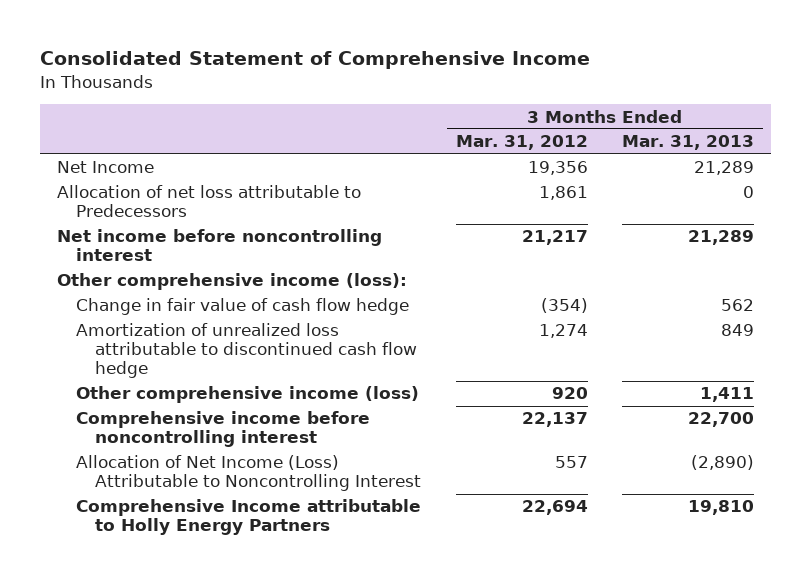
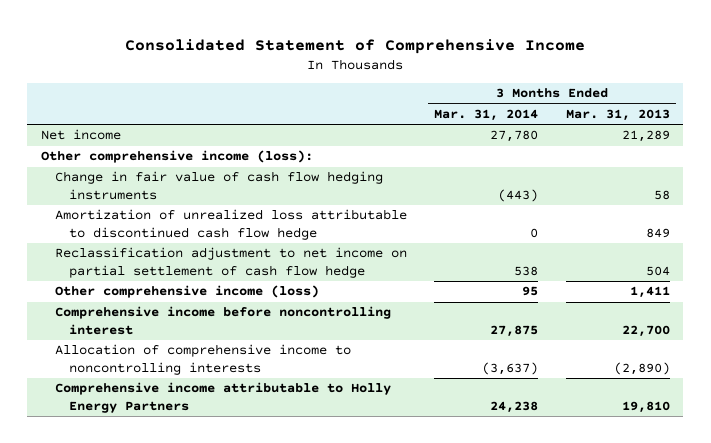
[455,135,588,151] Mar. 31, 2012 -> none
none -> [434,108,539,121] Mar. 31, 2014
[57,185,362,218] Allocation of net loss attributable to Predecessors -> none
[57,229,383,262] Net income before noncontrolling interest -> none
[57,161,155,174] Net Income -> [41,129,122,141] Net income
[76,298,410,316] Change in fair value of cash flow hedge -> [55,171,384,200] Change in fair value of cash flow hedging instruments
[721,299,755,312] 562 -> [653,189,670,200] 58
none -> [55,247,408,278] Reclassification adjustment to net income on partial settlement of cash flow hedge
[76,455,421,492] Allocation of Net Income (Loss) Attributable to Noncontrolling Interest -> [55,344,352,375] Allocation of comprehensive income to noncontrolling interests
[76,499,422,536] Comprehensive Income attributable to Holly Energy Partners -> [55,382,392,413] Comprehensive income attributable to Holly Energy Partners

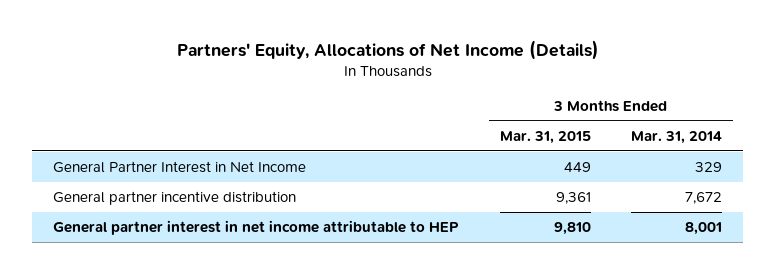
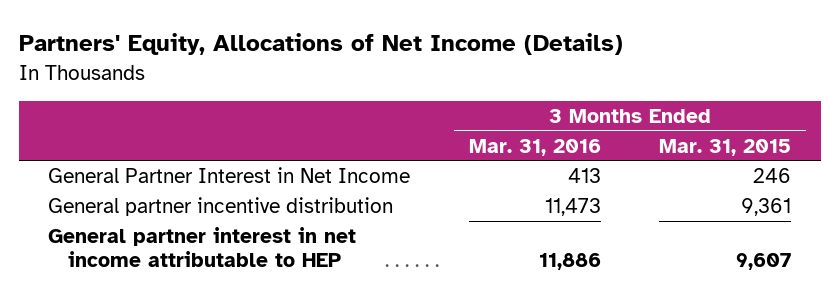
[631,130,723,144] Mar. 31, 2014 -> none
none -> [468,138,601,156] Mar. 31, 2016
[563,162,591,173] 449 -> [753,168,792,184] 246
[553,222,591,236] 9,810 -> [736,253,792,271] 9,607

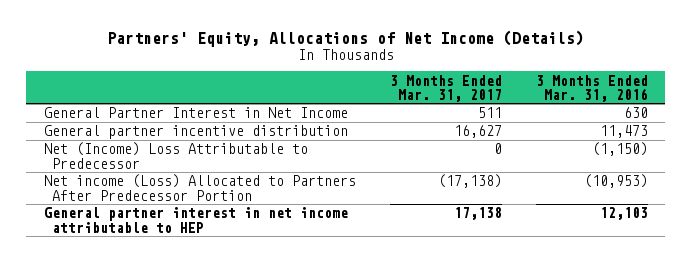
[659,138,792,156] Mar. 31, 2015 -> none
none -> [389,74,502,102] 3 Months Ended Mar. 31, 2017
[567,168,601,184] 413 -> [624,107,649,119] 630
none -> [43,142,308,169] Net (Income) Loss Attributable to Predecessor
none -> [43,174,356,201] Net income (Loss) Allocated to Partners After Predecessor Portion
[538,253,601,271] 11,886 -> [600,207,649,221] 12,103

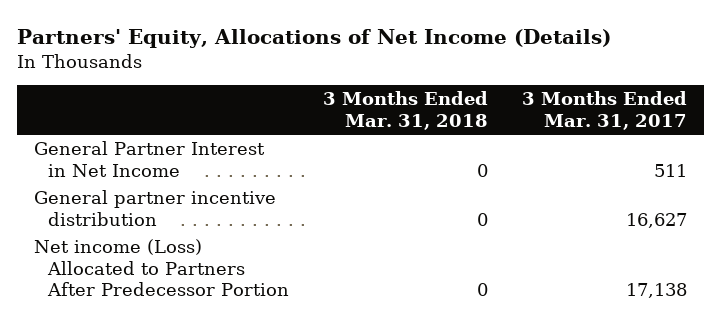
[536,74,649,102] 3 Months Ended Mar. 31, 2016 -> none
none -> [323,91,489,130] 3 Months Ended Mar. 31, 2018
[43,142,308,169] Net (Income) Loss Attributable to Predecessor -> none
[43,207,348,233] General partner interest in net income attributable to HEP -> none
[437,174,502,189] (17,138) -> [626,282,688,298] 17,138

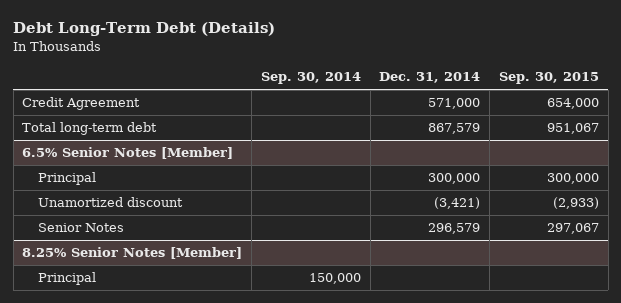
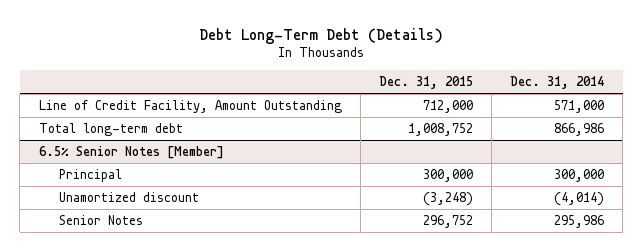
[260,72,361,85] Sep. 30, 2014 -> none
[498,72,599,85] Sep. 30, 2015 -> none
none -> [378,76,473,90] Dec. 31, 2015
[22,97,141,111] Credit Agreement -> [38,99,342,113] Line of Credit Facility, Amount Outstanding
[428,123,481,135] 867,579 -> [554,122,605,136] 866,986
[22,247,243,260] 8.25% Senior Notes [Member] -> none
[37,272,96,286] Principal -> none
[434,197,481,210] (3,421) -> [554,191,605,206] (4,014)
[428,223,481,235] 296,579 -> [554,214,605,228] 295,986

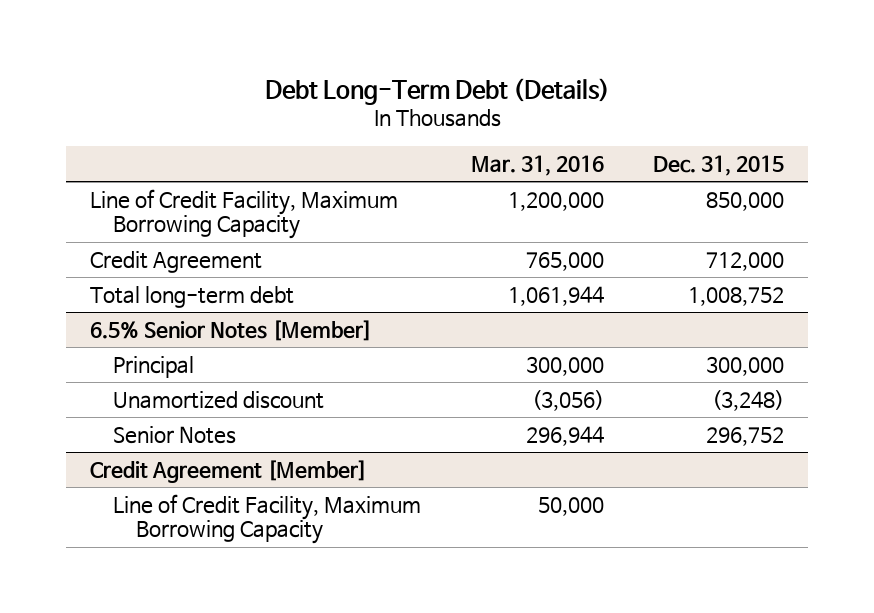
[510,76,605,90] Dec. 31, 2014 -> none
none -> [470,154,604,176] Mar. 31, 2016
none -> [90,189,399,240] Line of Credit Facility, Maximum Borrowing Capacity
[38,99,342,113] Line of Credit Facility, Amount Outstanding -> [90,251,263,274] Credit Agreement
none -> [90,460,368,484] Credit Agreement [Member]
none -> [113,494,422,545] Line of Credit Facility, Maximum Borrowing Capacity

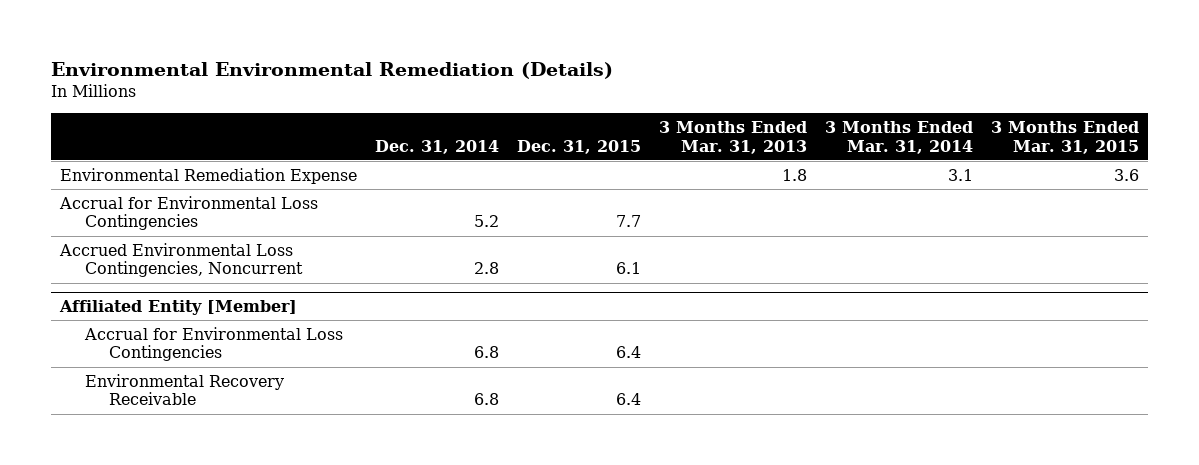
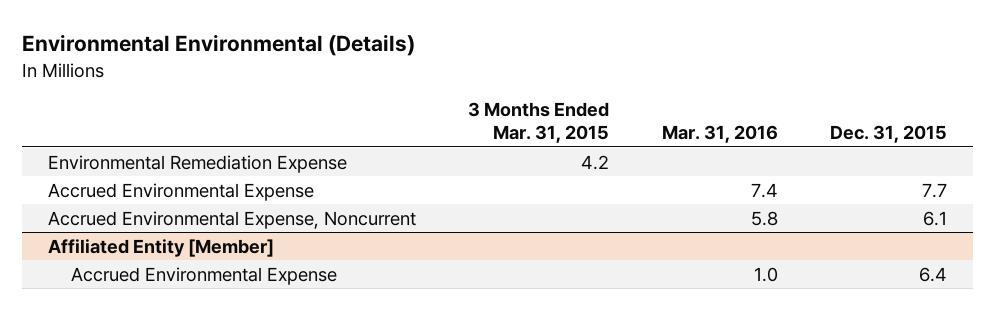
[51,62,614,80] Environmental Environmental Remediation (Details) -> [22,34,416,57] Environmental Environmental (Details)
[375,139,500,154] Dec. 31, 2014 -> none
[659,121,808,154] 3 Months Ended Mar. 31, 2013 -> none
[825,121,974,154] 3 Months Ended Mar. 31, 2014 -> none
none -> [661,125,778,144] Mar. 31, 2016
[1114,168,1140,181] 3.6 -> [581,154,610,170] 4.2
[59,195,319,231] Accrual for Environmental Loss Contingencies -> [48,182,315,201] Accrued Environmental Expense
[59,242,303,278] Accrued Environmental Loss Contingencies, Noncurrent -> [48,210,417,229] Accrued Environmental Expense, Noncurrent
[84,373,284,406] Environmental Recovery Receivable -> none
[83,326,343,362] Accrual for Environmental Loss Contingencies -> [71,266,338,285] Accrued Environmental Expense

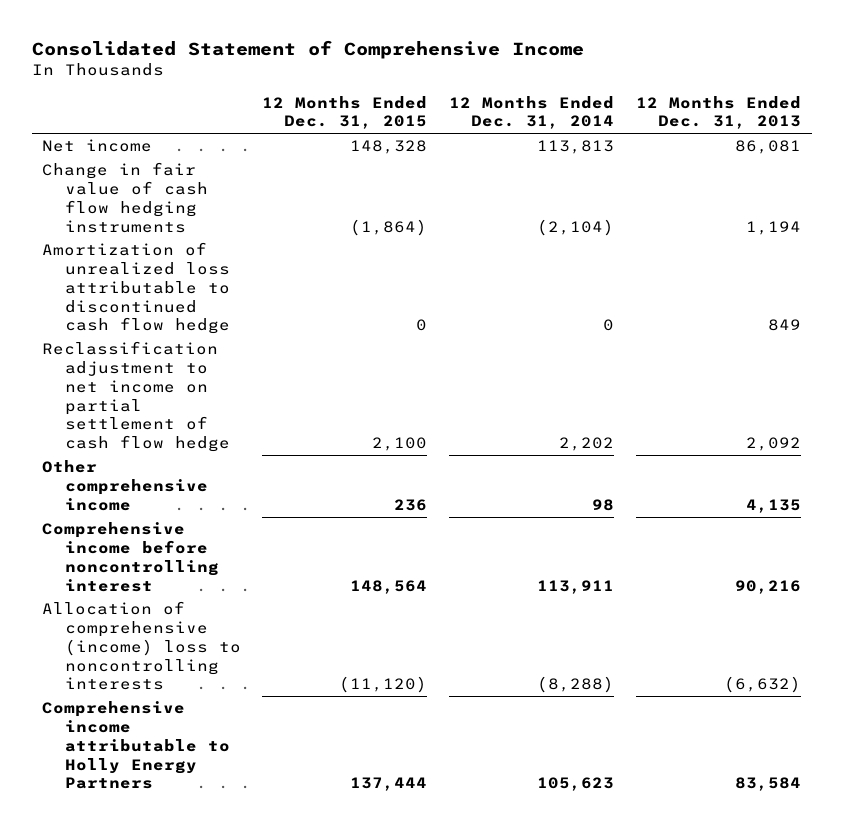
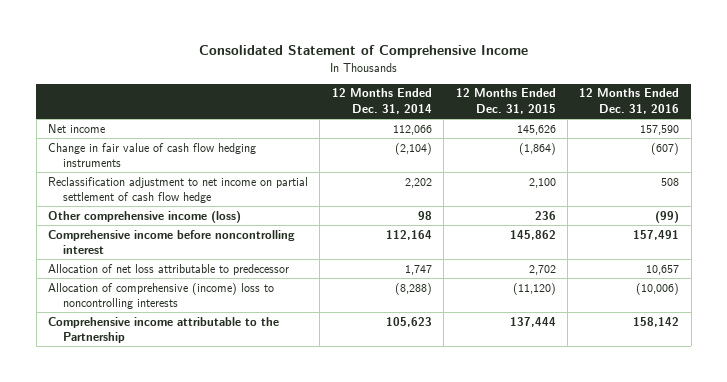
[636,95,802,130] 12 Months Ended Dec. 31, 2013 -> none
none -> [579,88,680,115] 12 Months Ended Dec. 31, 2016
[350,140,428,155] 148,328 -> [516,124,556,135] 145,626
[537,140,615,155] 113,813 -> [392,124,432,135] 112,066
[42,242,230,335] Amortization of unrealized loss attributable to discontinued cash flow hedge -> none
[42,460,208,511] Other comprehensive income -> [48,210,242,223] Other comprehensive income (loss)
[350,579,428,594] 148,564 -> [509,229,556,240] 145,862
[537,579,615,594] 113,911 -> [385,229,432,240] 112,164
none -> [48,263,290,275] Allocation of net loss attributable to predecessor
[42,701,230,790] Comprehensive income attributable to Holly Energy Partners -> [48,316,280,344] Comprehensive income attributable to the Partnership

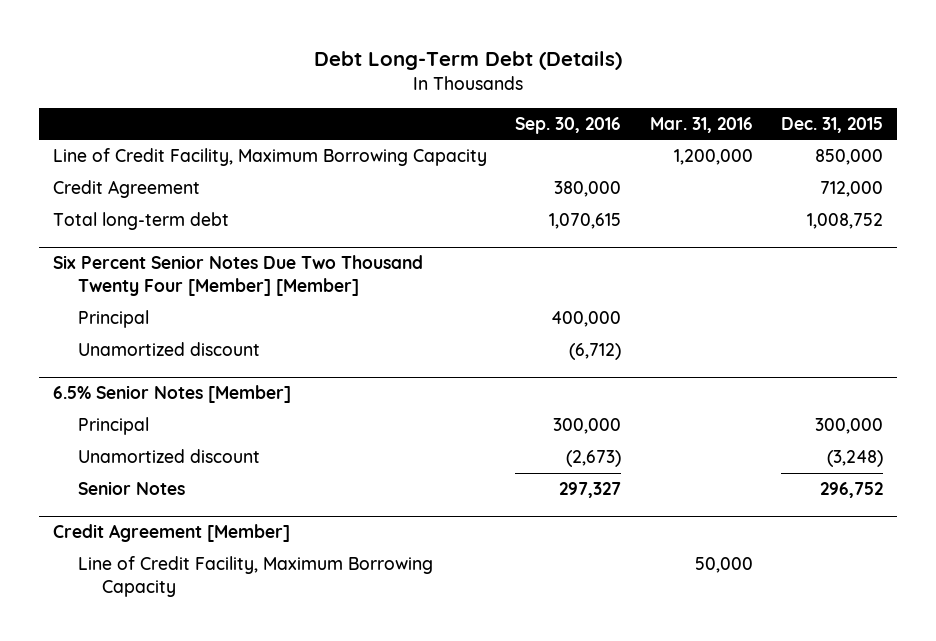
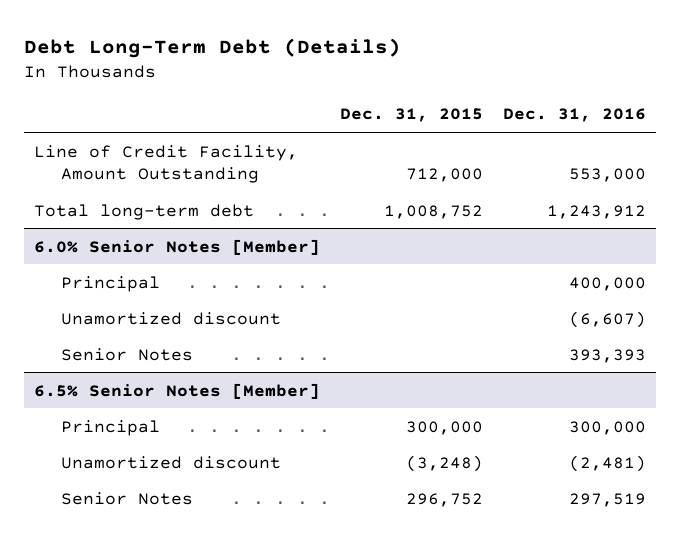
[515,116,622,134] Sep. 30, 2016 -> none
[649,116,753,133] Mar. 31, 2016 -> none
none -> [503,108,647,123] Dec. 31, 2016
[53,148,488,167] Line of Credit Facility, Maximum Borrowing Capacity -> none
[53,180,201,199] Credit Agreement -> [34,144,299,184] Line of Credit Facility, Amount Outstanding
[53,255,424,297] Six Percent Senior Notes Due Two Thousand Twenty Four [Member] [Member] -> [34,238,321,255] 6.0% Senior Notes [Member]
none -> [61,347,194,361] Senior Notes
[53,524,291,543] Credit Agreement [Member] -> none
[77,556,433,597] Line of Credit Facility, Maximum Borrowing Capacity -> none

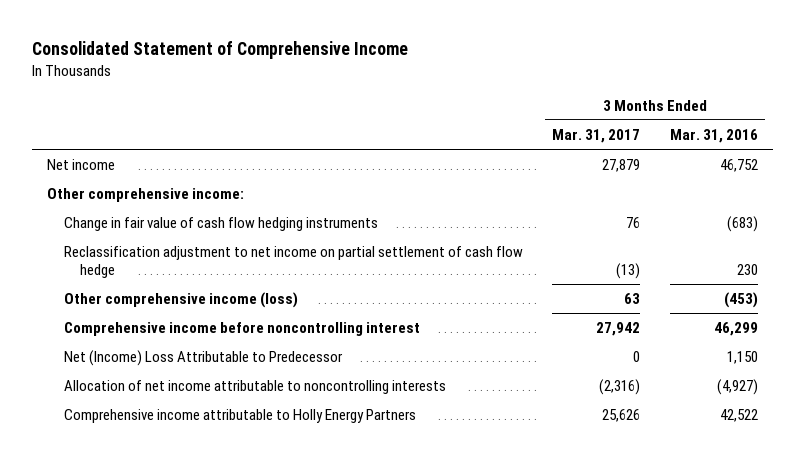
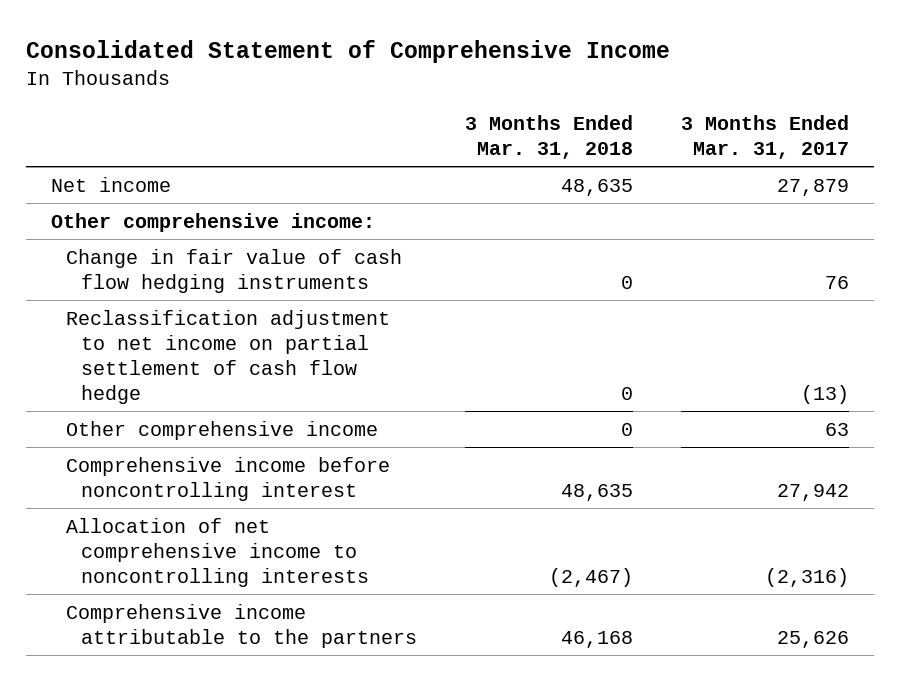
[669,128,758,143] Mar. 31, 2016 -> none
none -> [465,114,634,159] 3 Months Ended Mar. 31, 2018
[63,291,298,308] Other comprehensive income (loss) -> [65,420,378,440] Other comprehensive income
[63,349,343,366] Net (Income) Loss Attributable to Predecessor -> none
[63,379,446,394] Allocation of net income attributable to noncontrolling interests -> [65,517,369,587] Allocation of net comprehensive income to noncontrolling interests
[63,408,416,423] Comprehensive income attributable to Holly Energy Partners -> [65,603,417,648] Comprehensive income attributable to the partners

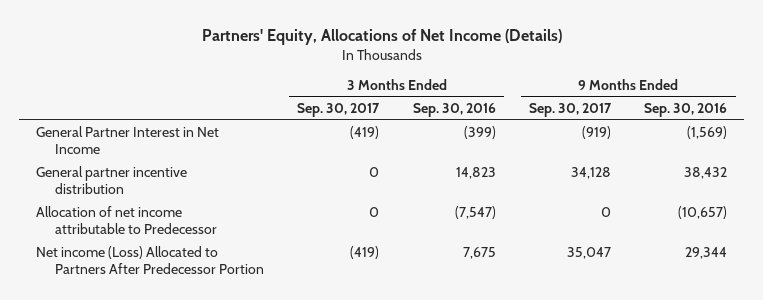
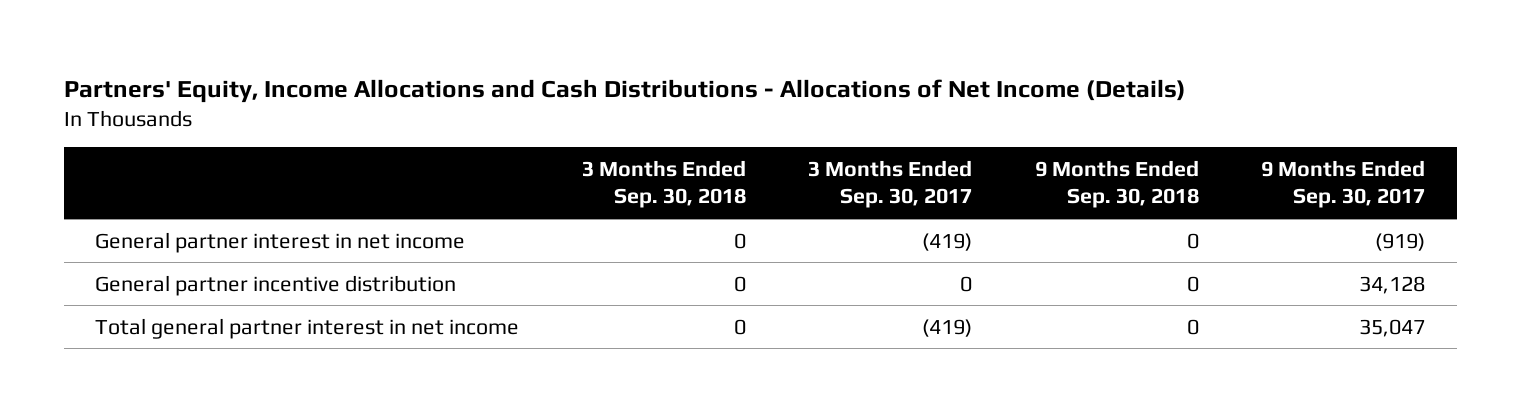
[201,28,562,45] Partners' Equity, Allocations of Net Income (Details) -> [63,79,1186,104] Partners' Equity, Income Allocations and Cash Distributions - Allocations of Net Income (Details)
[412,103,496,118] Sep. 30, 2016 -> none
[644,103,728,118] Sep. 30, 2016 -> none
none -> [581,160,746,209] 3 Months Ended Sep. 30, 2018
none -> [1034,160,1199,209] 9 Months Ended Sep. 30, 2018
[36,126,220,155] General Partner Interest in Net Income -> [95,231,466,253] General partner interest in net income
[36,206,218,235] Allocation of net income attributable to Predecessor -> none
[36,246,265,275] Net income (Loss) Allocated to Partners After Predecessor Portion -> [95,317,520,339] Total general partner interest in net income

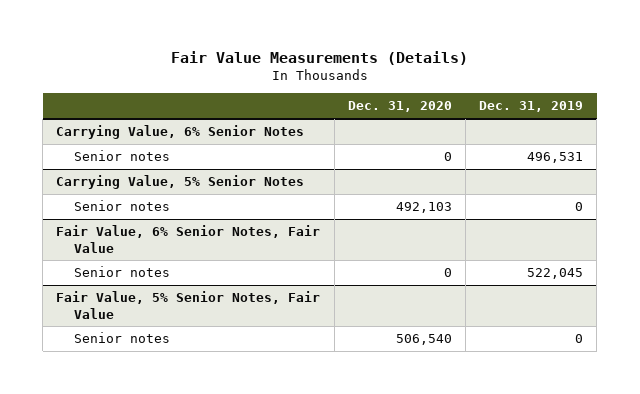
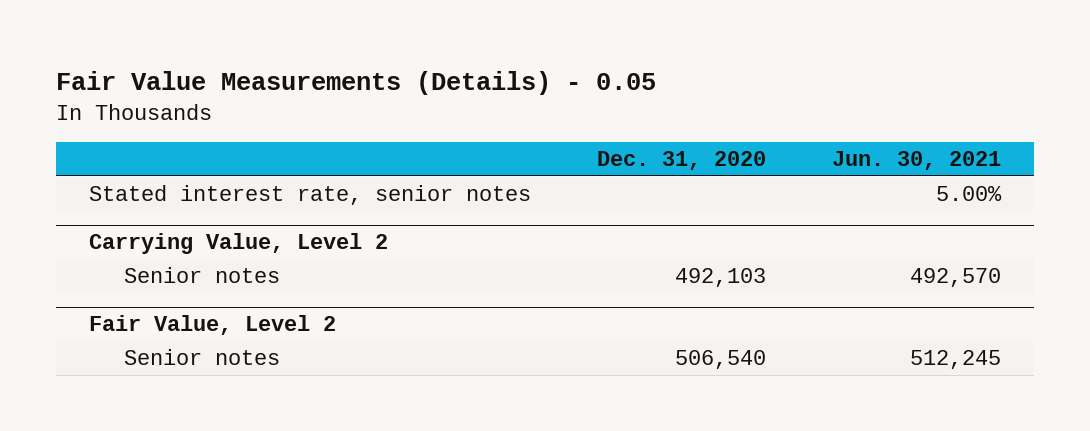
[170,50,468,65] Fair Value Measurements (Details) -> [56,71,657,96] Fair Value Measurements (Details) - 0.05
[479,101,584,113] Dec. 31, 2019 -> none
none -> [831,151,1001,171] Jun. 30, 2021
[56,125,305,140] Carrying Value, 6% Senior Notes -> none
[74,150,171,162] Senior notes -> none
[56,175,305,190] Carrying Value, 5% Senior Notes -> none
none -> [88,185,531,206] Stated interest rate, senior notes
none -> [88,233,388,255] Carrying Value, Level 2
[56,225,321,253] Fair Value, 6% Senior Notes, Fair Value -> none
[74,266,171,278] Senior notes -> none
[56,291,321,319] Fair Value, 5% Senior Notes, Fair Value -> none
none -> [88,315,336,336] Fair Value, Level 2

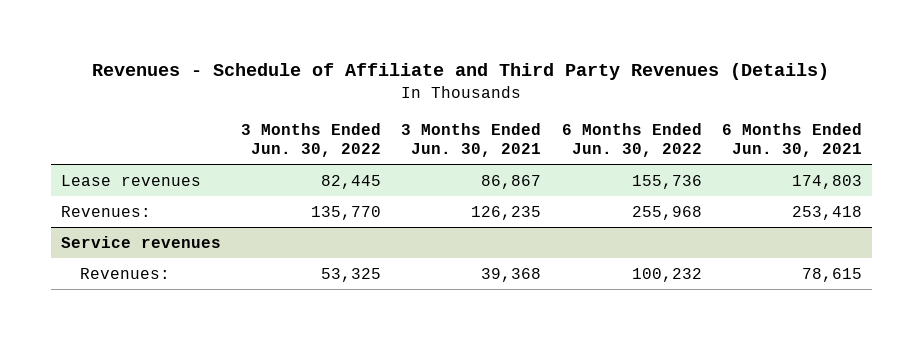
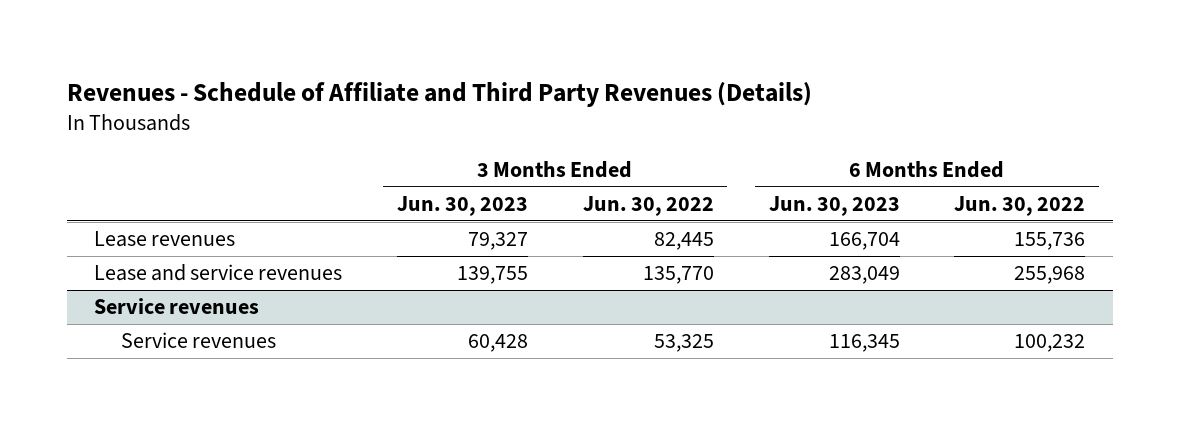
[401,122,542,157] 3 Months Ended Jun. 30, 2021 -> none
[721,122,862,157] 6 Months Ended Jun. 30, 2021 -> none
none -> [396,195,528,216] Jun. 30, 2023
none -> [768,195,900,216] Jun. 30, 2023
[61,206,152,218] Revenues: -> [93,264,342,282] Lease and service revenues
[79,268,170,280] Revenues: -> [121,332,277,349] Service revenues

